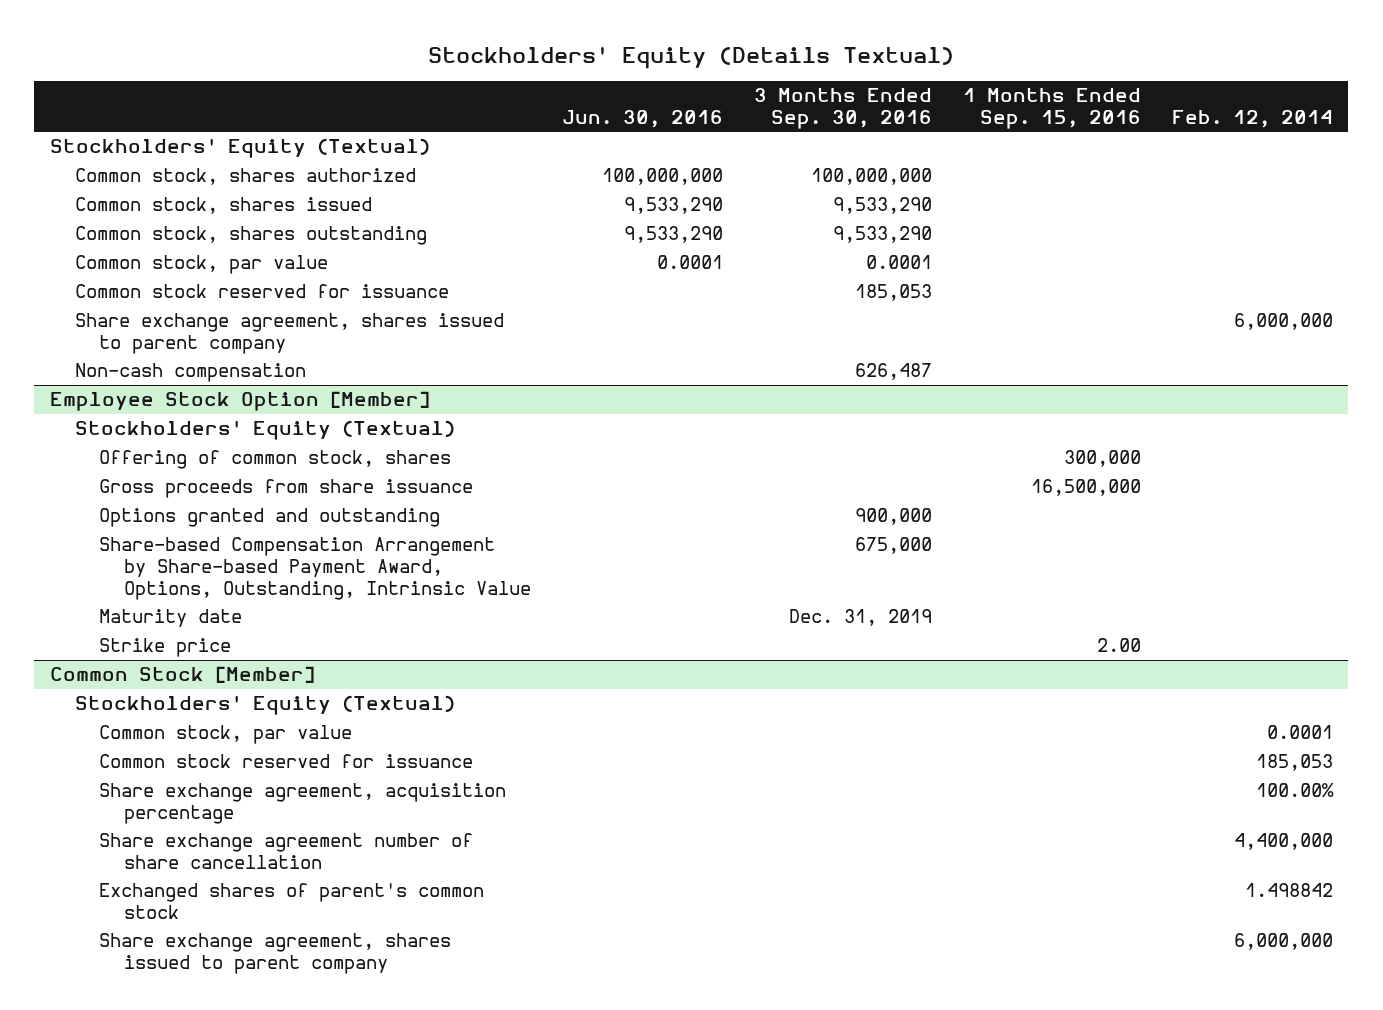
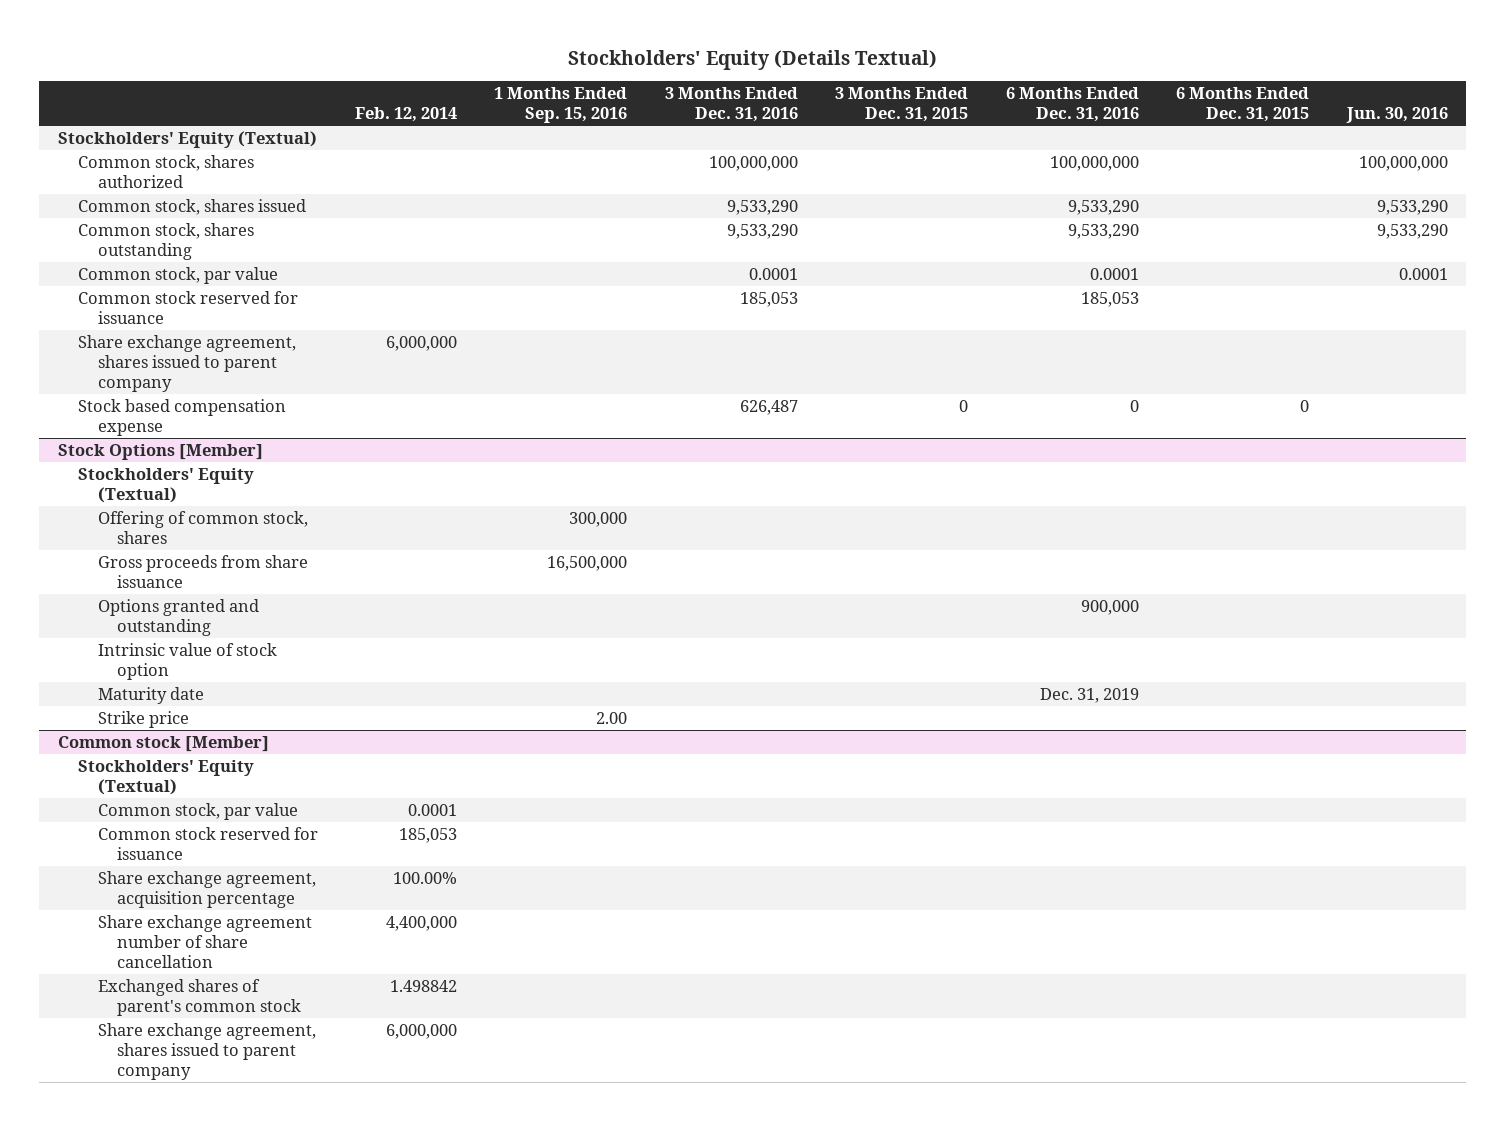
[754,88,933,129] 3 Months Ended Sep. 30, 2016 -> none
none -> [664,87,798,122] 3 Months Ended Dec. 31, 2016
none -> [835,87,969,122] 3 Months Ended Dec. 31, 2015
none -> [1005,87,1139,122] 6 Months Ended Dec. 31, 2016
none -> [1176,87,1310,122] 6 Months Ended Dec. 31, 2015
[74,363,306,383] Non-cash compensation -> none
none -> [77,398,286,436] Stock based compensation expense
[49,391,430,412] Employee Stock Option [Member] -> [57,443,263,460] Stock Options [Member]
[99,537,532,600] Share-based Compensation Arrangement by Share-based Payment Award, Options, Outstanding, Intrinsic Value -> [97,642,277,680] Intrinsic value of stock option
[49,666,315,684] Common Stock [Member] -> [57,735,269,752] Common stock [Member]

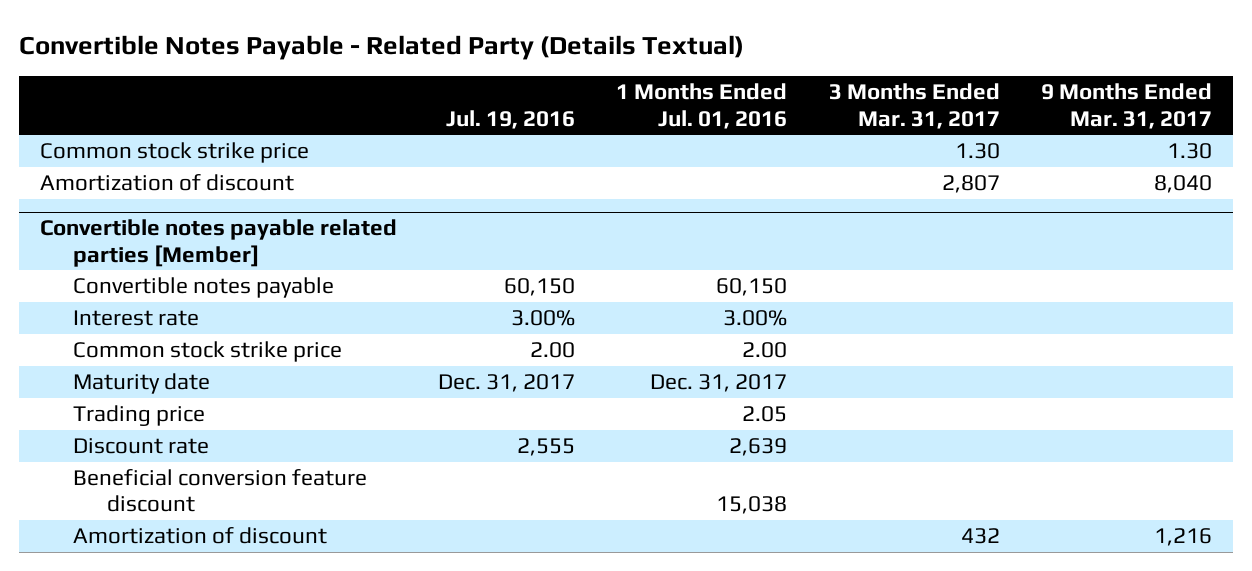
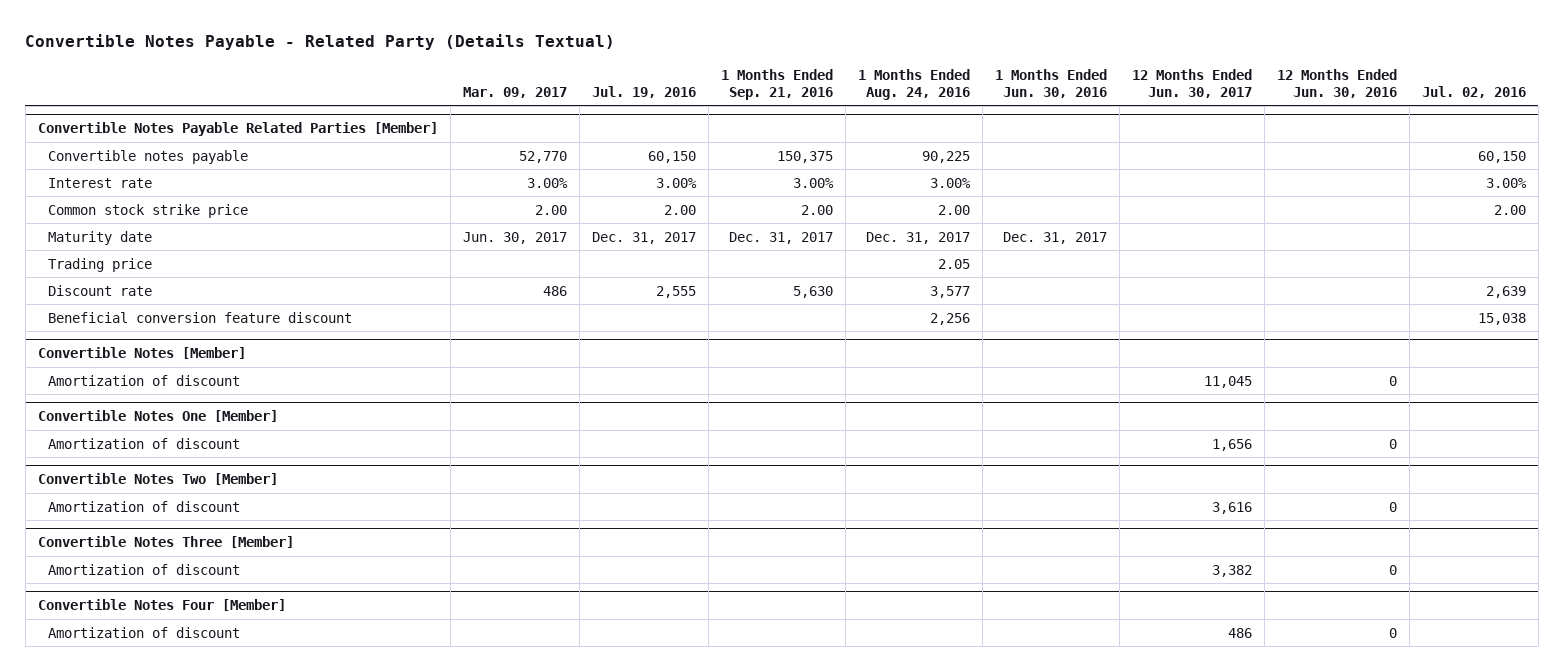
[616,83,788,129] 1 Months Ended Jul. 01, 2016 -> none
[828,83,1000,129] 3 Months Ended Mar. 31, 2017 -> none
[1041,83,1213,129] 9 Months Ended Mar. 31, 2017 -> none
none -> [462,86,567,98] Mar. 09, 2017
none -> [720,68,833,100] 1 Months Ended Sep. 21, 2016
none -> [857,68,970,100] 1 Months Ended Aug. 24, 2016
none -> [994,68,1107,98] 1 Months Ended Jun. 30, 2016
none -> [1131,68,1252,98] 12 Months Ended Jun. 30, 2017
none -> [1276,68,1397,98] 12 Months Ended Jun. 30, 2016
none -> [1421,85,1526,98] Jul. 02, 2016
[39,142,309,164] Common stock strike price -> none
[39,174,294,192] Amortization of discount -> none
[39,219,397,267] Convertible notes payable related parties [Member] -> [37,122,438,137] Convertible Notes Payable Related Parties [Member]
[73,527,328,545] Amortization of discount -> none
none -> [37,347,246,360] Convertible Notes [Member]
none -> [47,374,240,386] Amortization of discount
none -> [37,410,278,423] Convertible Notes One [Member]
none -> [47,437,240,449] Amortization of discount
none -> [37,473,278,486] Convertible Notes Two [Member]
none -> [47,500,240,512] Amortization of discount
none -> [37,536,294,549] Convertible Notes Three [Member]
none -> [47,563,240,575] Amortization of discount
none -> [37,599,286,612] Convertible Notes Four [Member]
none -> [47,626,240,638] Amortization of discount

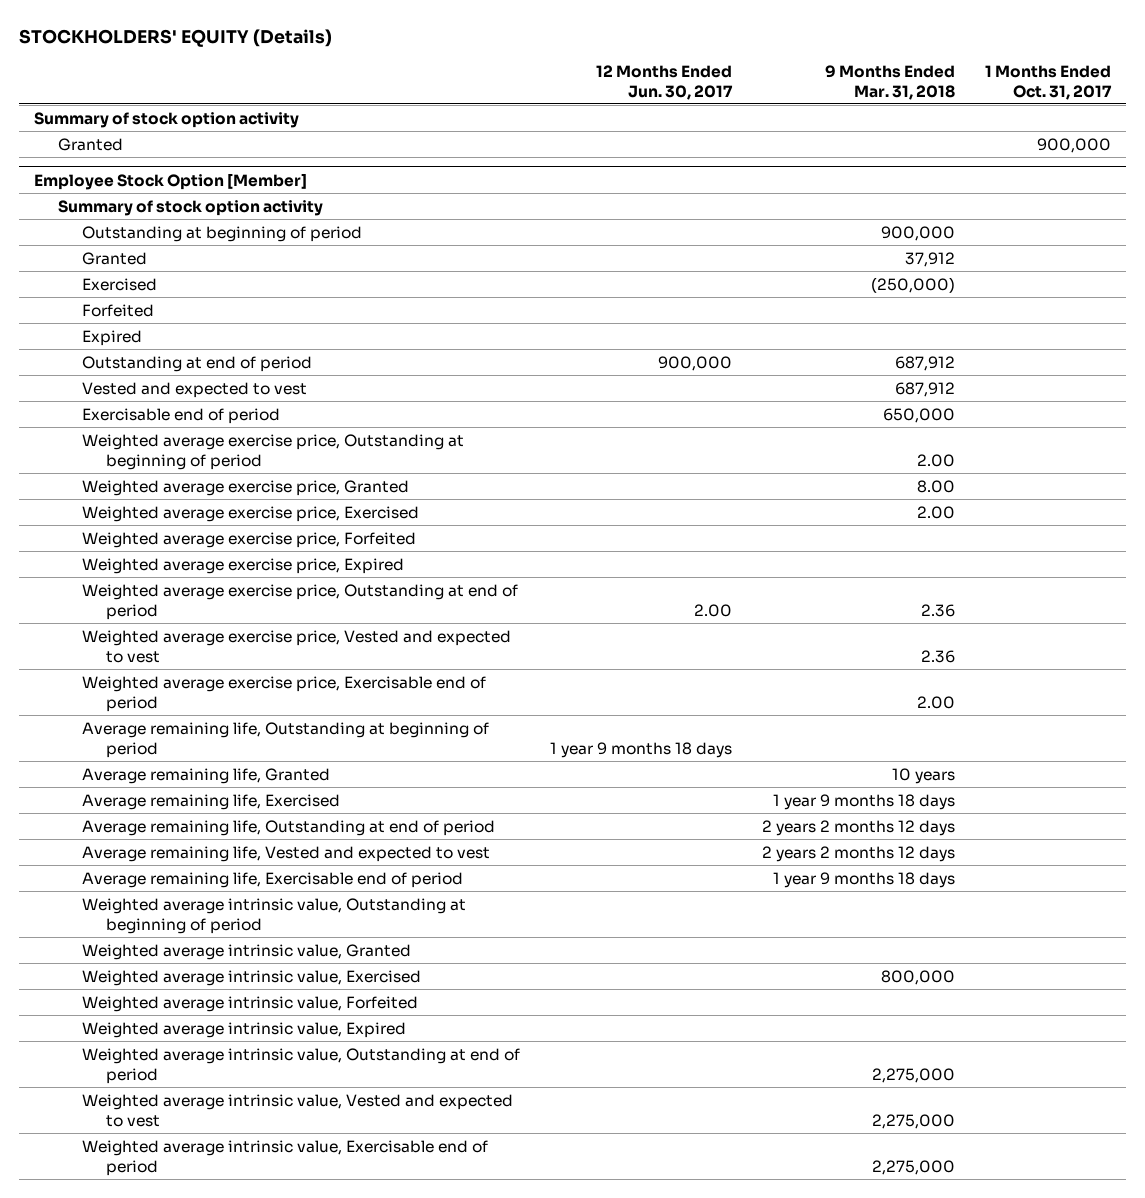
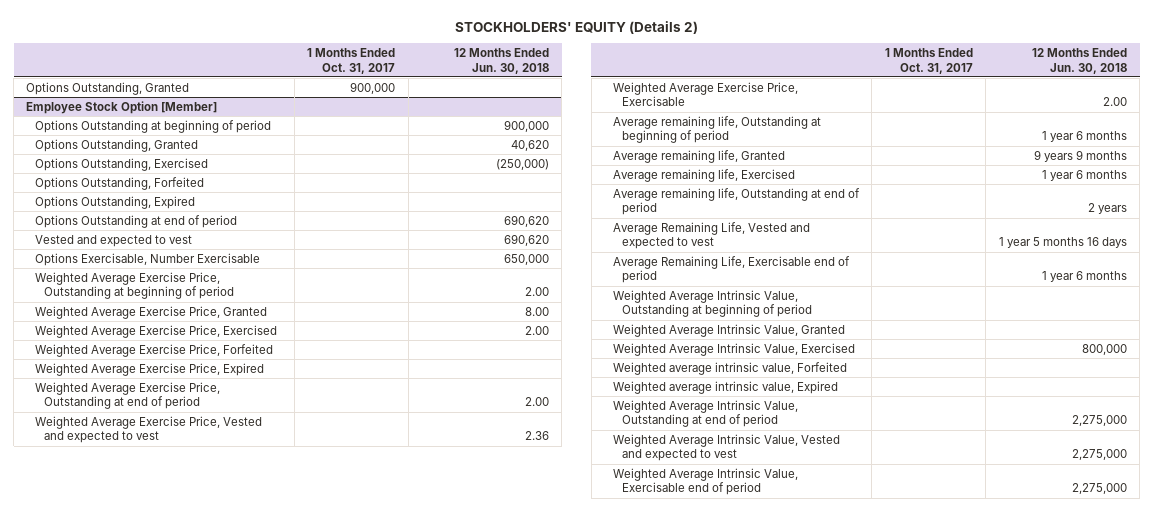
[18,28,332,47] STOCKHOLDERS' EQUITY (Details) -> [454,20,698,34] STOCKHOLDERS' EQUITY (Details 2)
[596,64,734,100] 12 Months Ended Jun. 30, 2017 -> none
[825,64,956,100] 9 Months Ended Mar. 31, 2018 -> none
none -> [453,47,549,74] 12 Months Ended Jun. 30, 2018
[33,111,299,128] Summary of stock option activity -> none
[57,137,123,151] Granted -> [26,81,190,95] Options Outstanding, Granted
[57,199,323,216] Summary of stock option activity -> none
[82,225,363,242] Outstanding at beginning of period -> [35,119,272,133] Options Outstanding at beginning of period
[82,251,148,265] Granted -> [35,138,199,152] Options Outstanding, Granted
[82,277,158,291] Exercised -> [35,157,209,171] Options Outstanding, Exercised
[82,303,155,317] Forfeited -> [35,176,205,190] Options Outstanding, Forfeited
[82,329,143,346] Expired -> [35,195,196,209] Options Outstanding, Expired
[82,355,313,372] Outstanding at end of period -> [35,214,238,228] Options Outstanding at end of period
[82,407,281,424] Exercisable end of period -> [35,252,261,266] Options Exercisable, Number Exercisable
[82,433,465,470] Weighted average exercise price, Outstanding at beginning of period -> [35,271,235,300] Weighted Average Exercise Price, Outstanding at beginning of period
[82,479,410,496] Weighted average exercise price, Granted -> [35,305,268,319] Weighted Average Exercise Price, Granted
[82,505,420,522] Weighted average exercise price, Exercised -> [35,324,278,338] Weighted Average Exercise Price, Exercised
[82,531,417,548] Weighted average exercise price, Forfeited -> [35,343,274,357] Weighted Average Exercise Price, Forfeited
[82,557,405,574] Weighted average exercise price, Expired -> [35,362,265,376] Weighted Average Exercise Price, Expired
[82,583,519,620] Weighted average exercise price, Outstanding at end of period -> [35,381,221,410] Weighted Average Exercise Price, Outstanding at end of period
[82,629,512,663] Weighted average exercise price, Vested and expected to vest -> [35,415,263,444] Weighted Average Exercise Price, Vested and expected to vest
[82,675,487,712] Weighted average exercise price, Exercisable end of period -> [612,81,798,107] Weighted Average Exercise Price, Exercisable
[82,845,491,862] Average remaining life, Vested and expected to vest -> [612,221,810,250] Average Remaining Life, Vested and expected to vest
[82,871,464,888] Average remaining life, Exercisable end of period -> [612,255,850,284] Average Remaining Life, Exercisable end of period
[82,897,467,934] Weighted average intrinsic value, Outstanding at beginning of period -> [612,289,812,318] Weighted Average Intrinsic Value, Outstanding at beginning of period
[82,943,412,960] Weighted average intrinsic value, Granted -> [612,323,845,337] Weighted Average Intrinsic Value, Granted
[82,969,422,986] Weighted average intrinsic value, Exercised -> [612,342,855,356] Weighted Average Intrinsic Value, Exercised
[82,1047,521,1084] Weighted average intrinsic value, Outstanding at end of period -> [612,399,798,428] Weighted Average Intrinsic Value, Outstanding at end of period
[82,1093,514,1127] Weighted average intrinsic value, Vested and expected to vest -> [612,433,840,462] Weighted Average Intrinsic Value, Vested and expected to vest
[82,1139,489,1176] Weighted average intrinsic value, Exercisable end of period -> [612,467,798,496] Weighted Average Intrinsic Value, Exercisable end of period

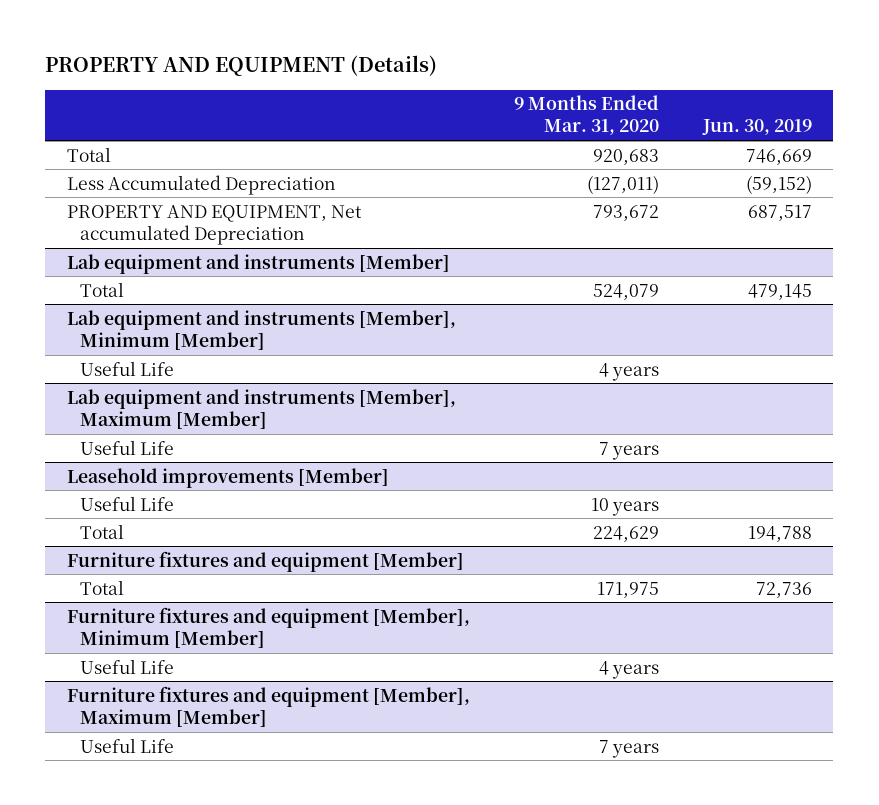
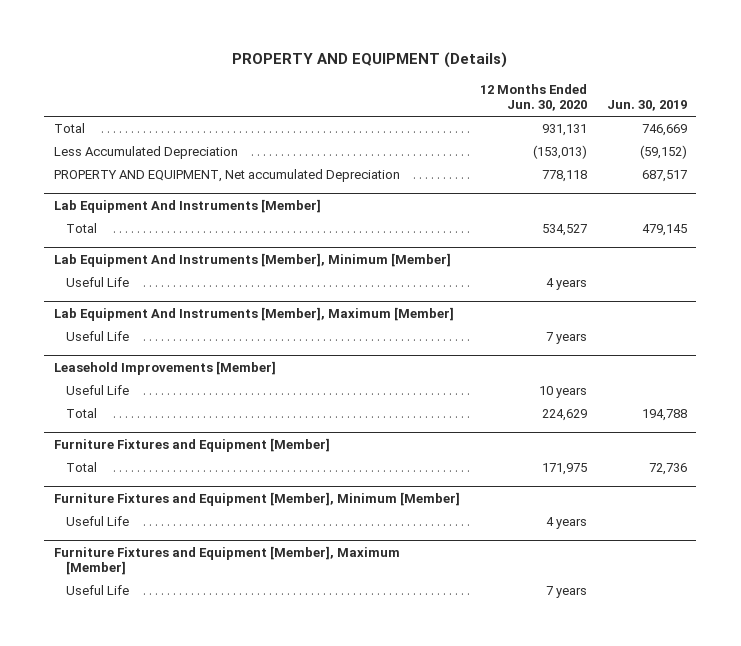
[513,95,659,136] 9 Months Ended Mar. 31, 2020 -> none
none -> [479,83,587,111] 12 Months Ended Jun. 30, 2020
[67,253,451,274] Lab equipment and instruments [Member] -> [54,198,322,213] Lab Equipment And Instruments [Member]
[67,309,457,350] Lab equipment and instruments [Member], Minimum [Member] -> [54,252,452,267] Lab Equipment And Instruments [Member], Minimum [Member]
[67,388,457,429] Lab equipment and instruments [Member], Maximum [Member] -> [54,306,455,321] Lab Equipment And Instruments [Member], Maximum [Member]
[67,467,390,488] Leasehold improvements [Member] -> [54,360,277,375] Leasehold Improvements [Member]
[67,550,465,572] Furniture fixtures and equipment [Member] -> [54,437,331,452] Furniture Fixtures and Equipment [Member]
[67,606,471,648] Furniture fixtures and equipment [Member], Minimum [Member] -> [54,491,461,506] Furniture Fixtures and Equipment [Member], Minimum [Member]
[67,685,471,727] Furniture fixtures and equipment [Member], Maximum [Member] -> [54,545,401,576] Furniture Fixtures and Equipment [Member], Maximum [Member]

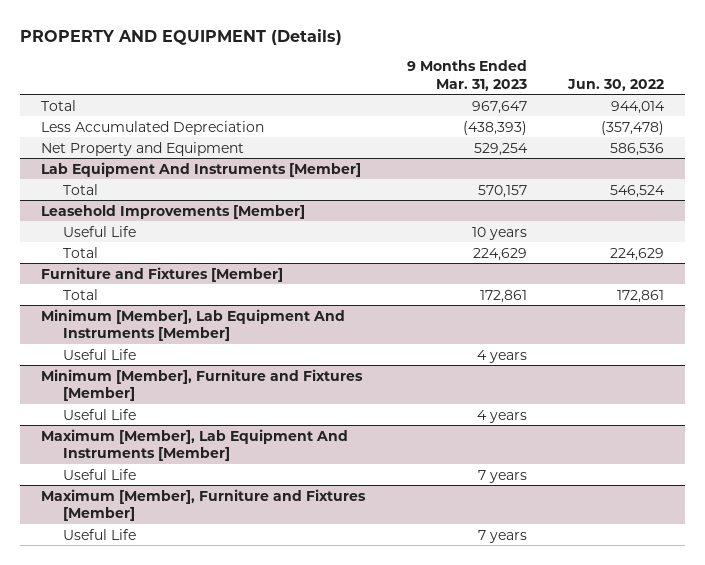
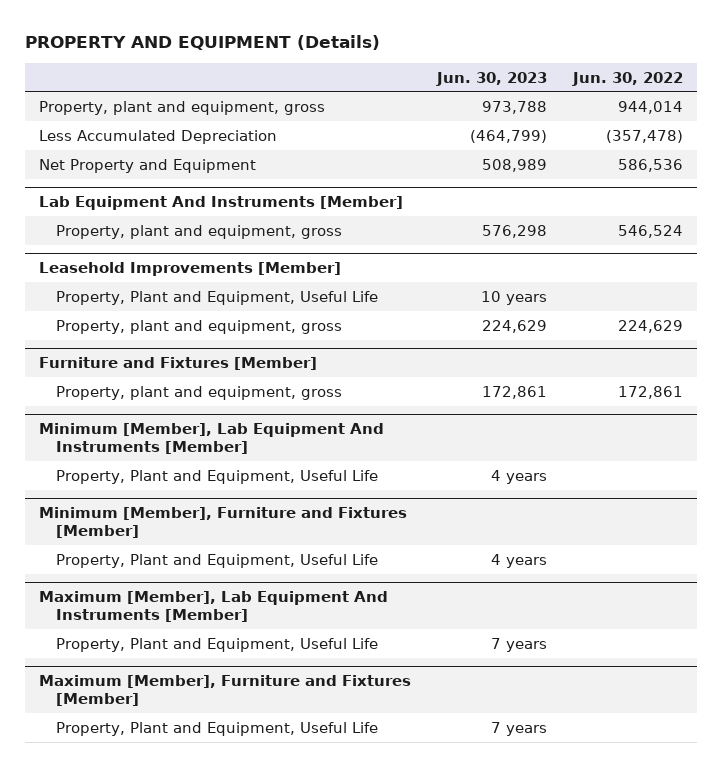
[406,60,527,91] 9 Months Ended Mar. 31, 2023 -> none
none -> [435,71,547,86] Jun. 30, 2023
[40,99,76,111] Total -> [38,100,325,115] Property, plant and equipment, gross
[63,183,99,195] Total -> [55,224,342,239] Property, plant and equipment, gross
[63,225,137,237] Useful Life -> [55,290,378,305] Property, Plant and Equipment, Useful Life
[63,246,99,258] Total -> [55,319,342,334] Property, plant and equipment, gross
[63,288,99,300] Total -> [55,385,342,400] Property, plant and equipment, gross
[63,348,137,360] Useful Life -> [55,469,378,484] Property, Plant and Equipment, Useful Life
[63,408,137,420] Useful Life -> [55,553,378,568] Property, Plant and Equipment, Useful Life
[63,468,137,480] Useful Life -> [55,637,378,652] Property, Plant and Equipment, Useful Life
[63,528,137,540] Useful Life -> [55,721,378,736] Property, Plant and Equipment, Useful Life

